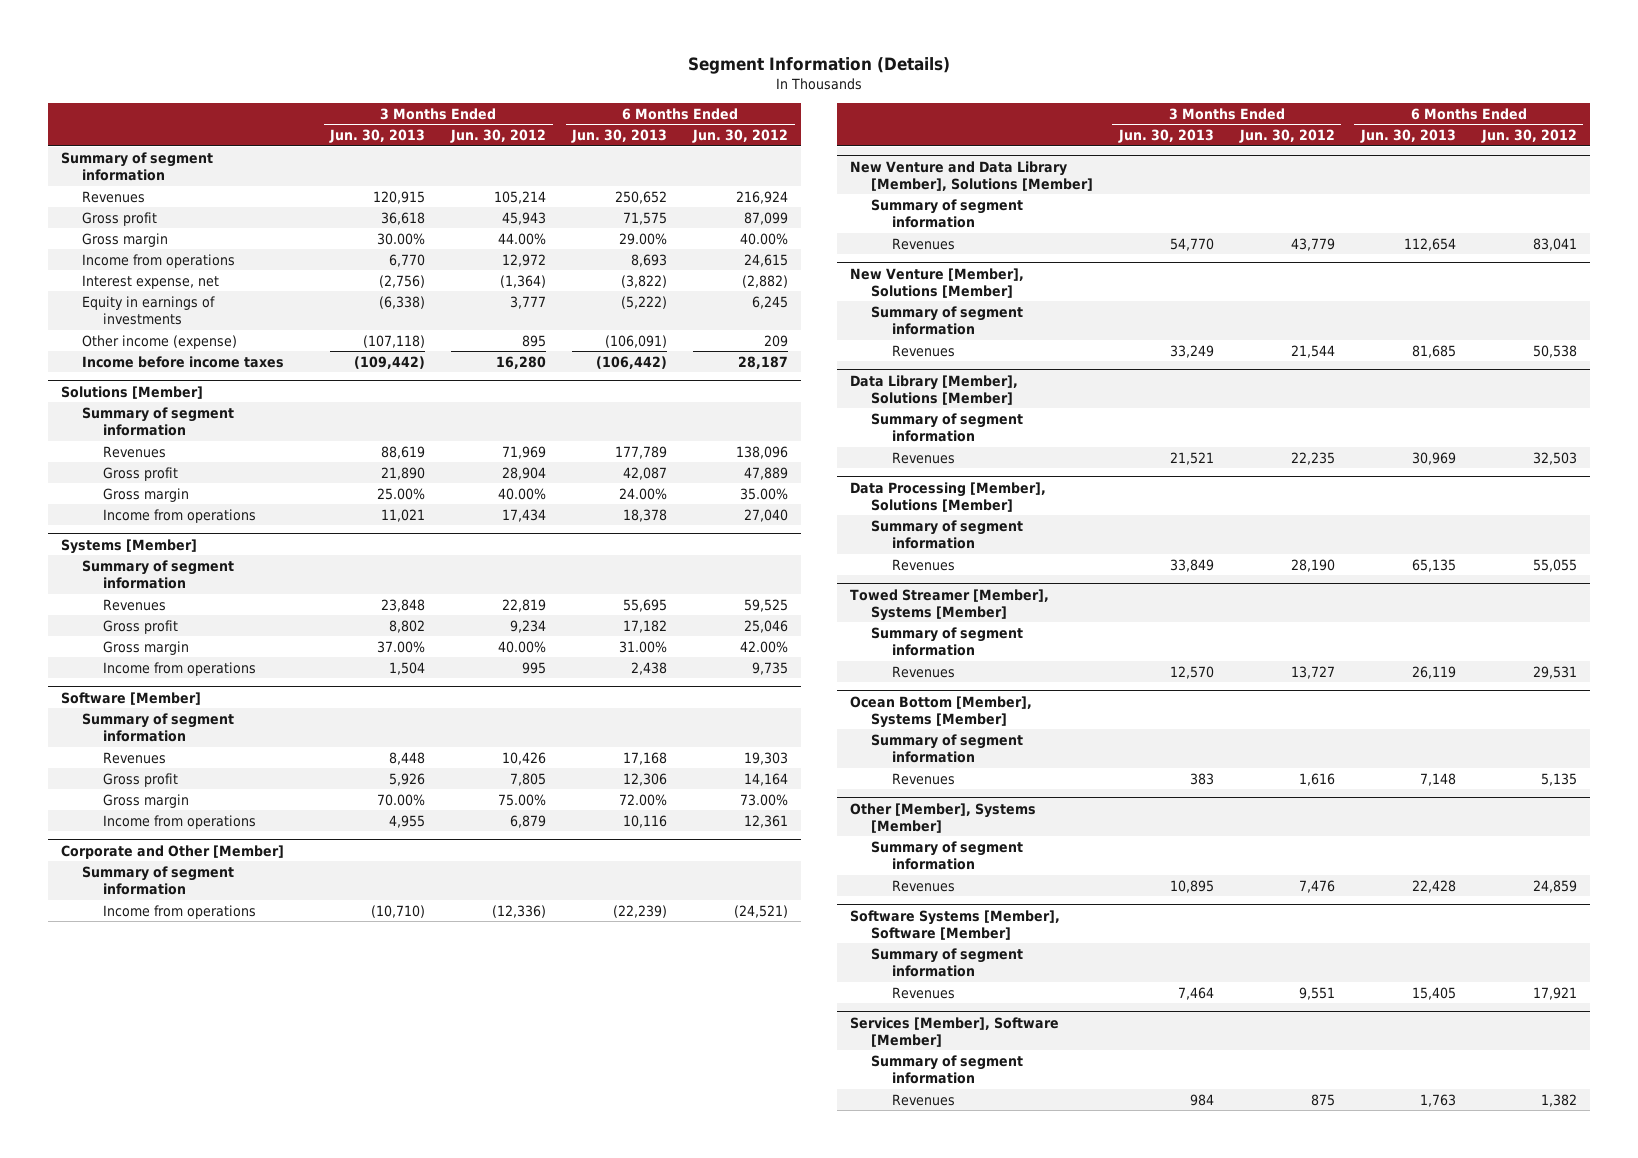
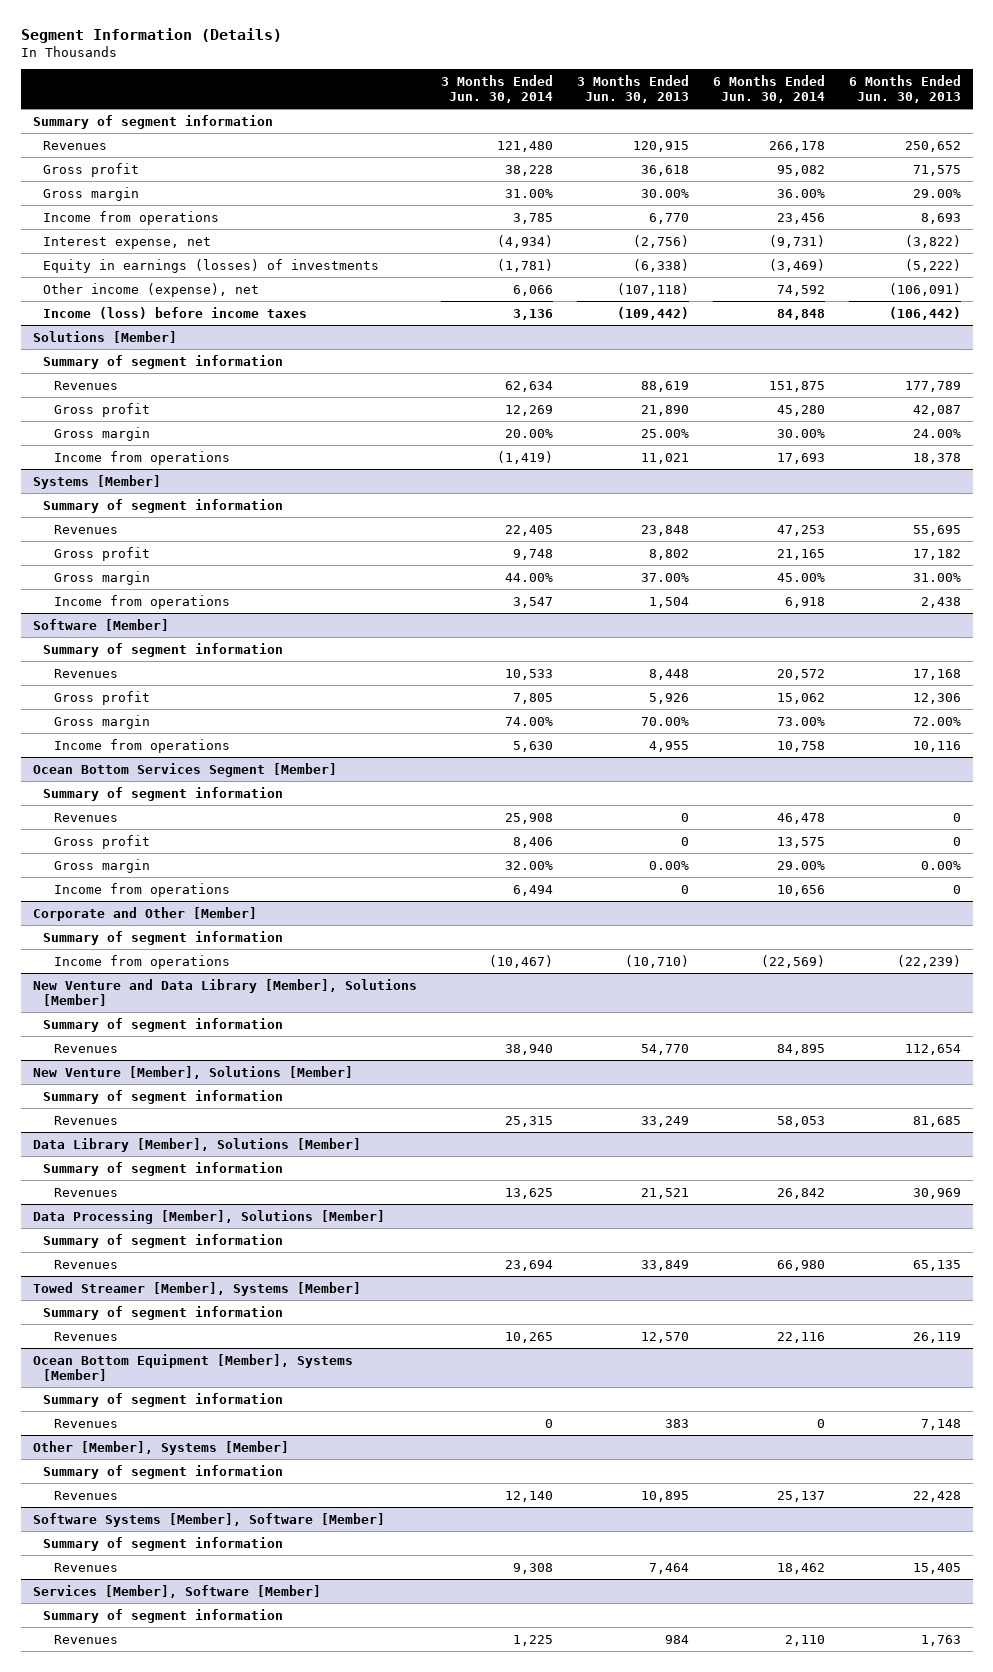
[450,129,547,144] Jun. 30, 2012 -> none
[692,129,789,144] Jun. 30, 2012 -> none
none -> [440,74,553,103] 3 Months Ended Jun. 30, 2014
none -> [712,74,825,103] 6 Months Ended Jun. 30, 2014
[82,295,216,326] Equity in earnings of investments -> [43,258,380,273] Equity in earnings (losses) of investments
[82,334,238,349] Other income (expense) -> [43,282,260,297] Other income (expense), net
[82,355,285,368] Income before income taxes -> [43,306,308,319] Income (loss) before income taxes
none -> [32,762,337,777] Ocean Bottom Services Segment [Member]
none -> [43,786,284,801] Summary of segment information
none -> [53,812,118,822] Revenues
none -> [53,834,150,849] Gross profit
none -> [53,858,150,873] Gross margin
none -> [53,882,230,897] Income from operations
[849,695,1032,728] Ocean Bottom [Member], Systems [Member] -> [32,1353,353,1381] Ocean Bottom Equipment [Member], Systems [Member]

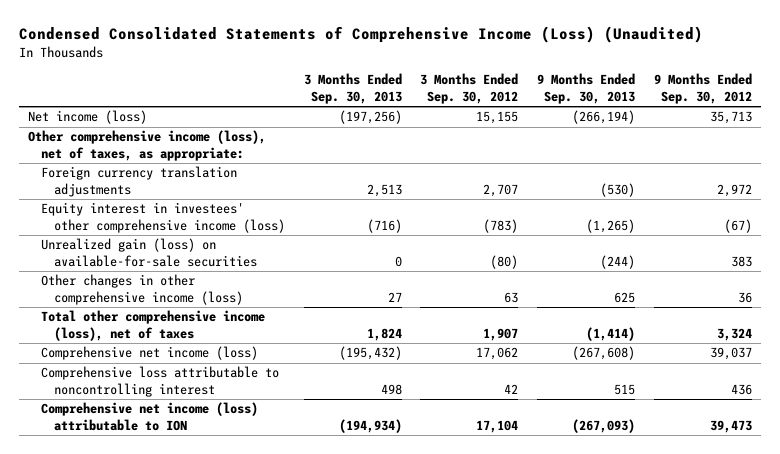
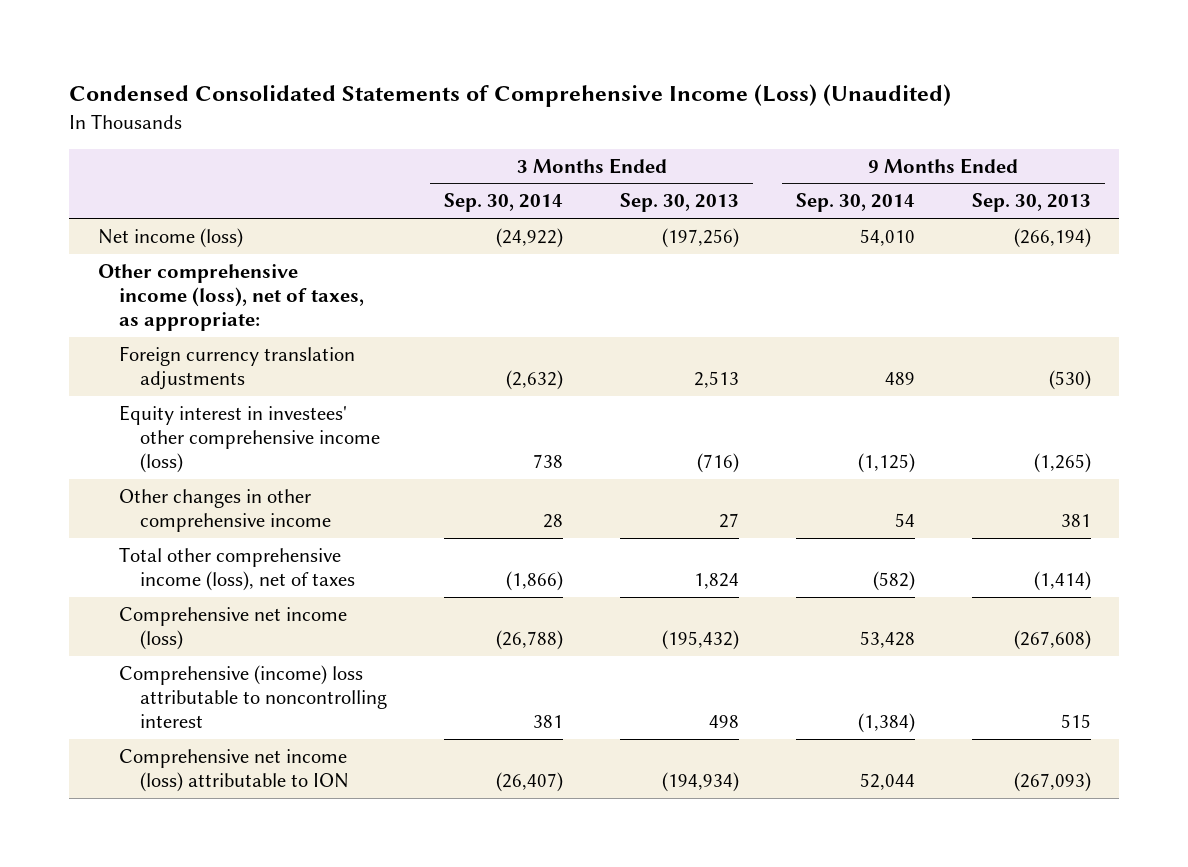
[420,73,519,104] 3 Months Ended Sep. 30, 2012 -> none
[653,73,752,104] 9 Months Ended Sep. 30, 2012 -> none
none -> [444,193,564,213] Sep. 30, 2014
none -> [795,193,915,213] Sep. 30, 2014
[41,238,258,267] Unrealized gain (loss) on available-for-sale securities -> none
[41,274,244,305] Other changes in other comprehensive income (loss) -> [119,488,332,532] Other changes in other comprehensive income
[614,291,636,303] 625 -> [1060,513,1091,527] 381
[41,366,280,397] Comprehensive loss attributable to noncontrolling interest -> [119,664,388,728] Comprehensive (income) loss attributable to noncontrolling interest

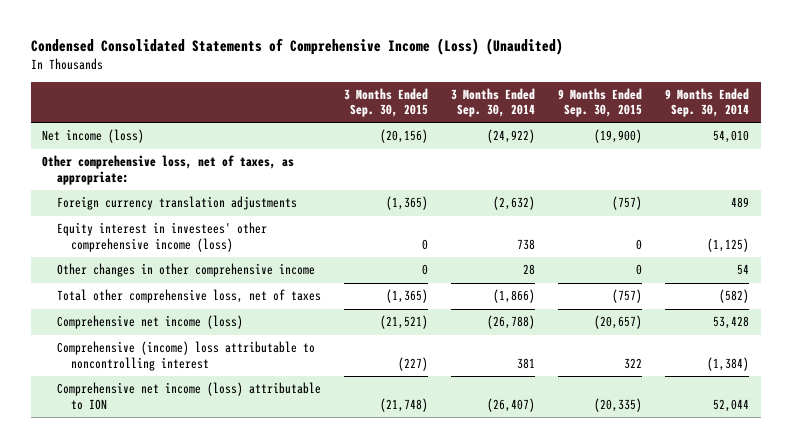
[619,193,739,213] Sep. 30, 2013 -> none
[971,193,1091,213] Sep. 30, 2013 -> none
none -> [343,87,428,118] 3 Months Ended Sep. 30, 2015
none -> [558,87,643,118] 9 Months Ended Sep. 30, 2015
[97,263,365,331] Other comprehensive income (loss), net of taxes, as appropriate: -> [42,155,295,185] Other comprehensive loss, net of taxes, as appropriate:
[119,546,356,591] Total other comprehensive income (loss), net of taxes -> [56,289,321,304] Total other comprehensive loss, net of taxes

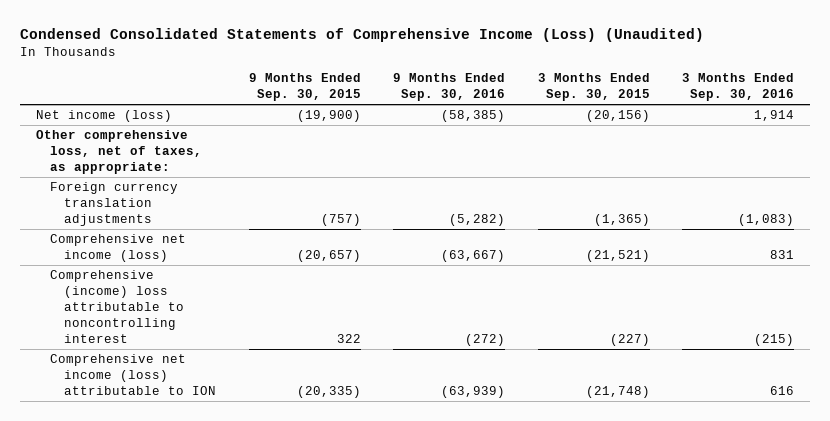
[451,87,536,118] 3 Months Ended Sep. 30, 2014 -> none
[665,87,750,118] 9 Months Ended Sep. 30, 2014 -> none
none -> [393,73,506,102] 9 Months Ended Sep. 30, 2016
none -> [682,73,795,102] 3 Months Ended Sep. 30, 2016
[56,222,267,252] Equity interest in investees' other comprehensive income (loss) -> none
[56,263,315,278] Other changes in other comprehensive income -> none
[56,289,321,304] Total other comprehensive loss, net of taxes -> none

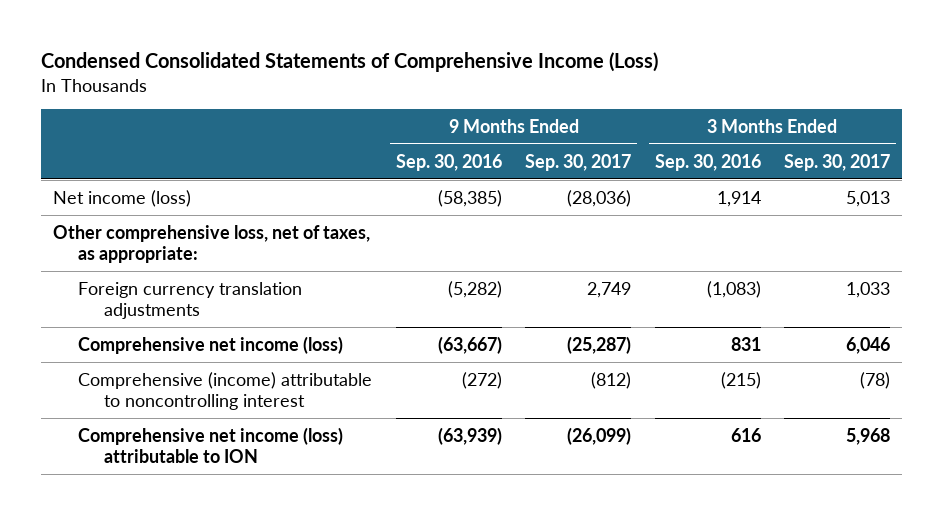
[19,27,704,42] Condensed Consolidated Statements of Comprehensive Income (Loss) (Unaudited) -> [41,52,659,73] Condensed Consolidated Statements of Comprehensive Income (Loss)
[248,73,361,102] 9 Months Ended Sep. 30, 2015 -> none
[537,73,650,102] 3 Months Ended Sep. 30, 2015 -> none
none -> [525,153,632,171] Sep. 30, 2017
none -> [784,153,891,171] Sep. 30, 2017
[49,270,185,344] Comprehensive (income) loss attributable to noncontrolling interest -> [78,371,373,411] Comprehensive (income) attributable to noncontrolling interest

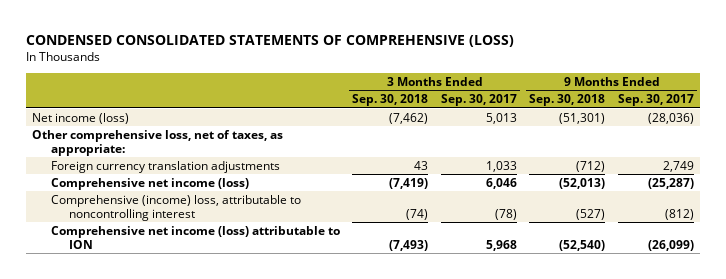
[41,52,659,73] Condensed Consolidated Statements of Comprehensive Income (Loss) -> [25,34,514,47] CONDENSED CONSOLIDATED STATEMENTS OF COMPREHENSIVE (LOSS)
[395,153,502,171] Sep. 30, 2016 -> none
[654,153,761,171] Sep. 30, 2016 -> none
none -> [352,94,429,107] Sep. 30, 2018
none -> [529,94,606,107] Sep. 30, 2018
[78,371,373,411] Comprehensive (income) attributable to noncontrolling interest -> [50,194,301,221] Comprehensive (income) loss, attributable to noncontrolling interest

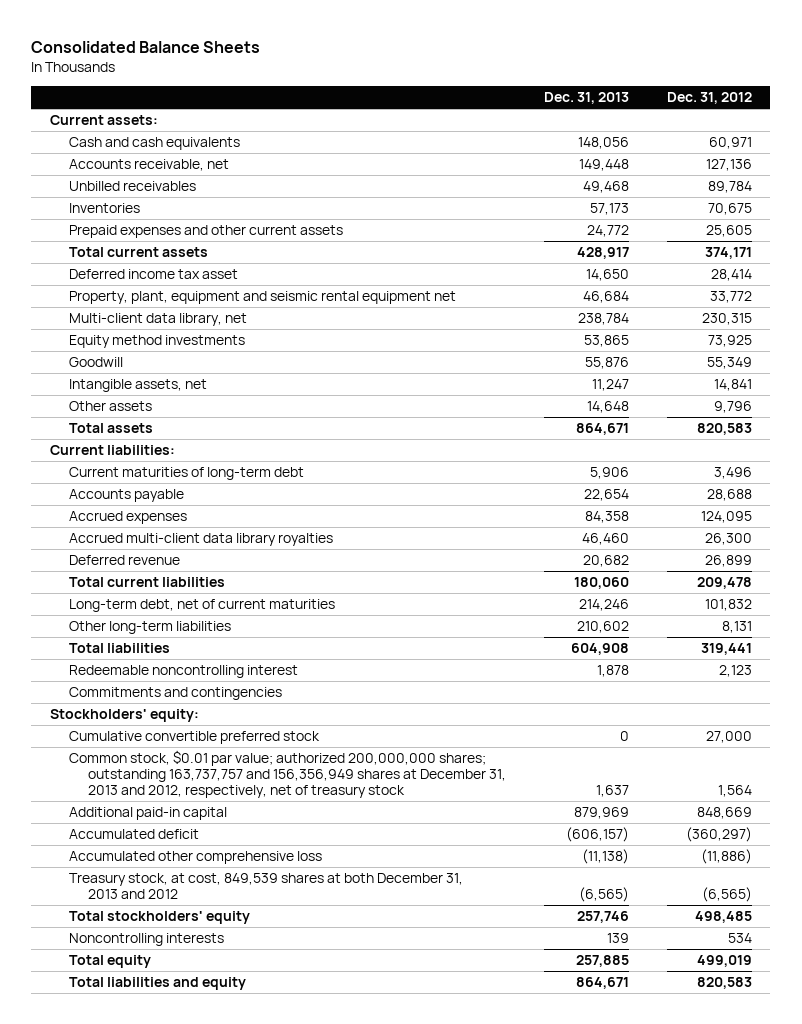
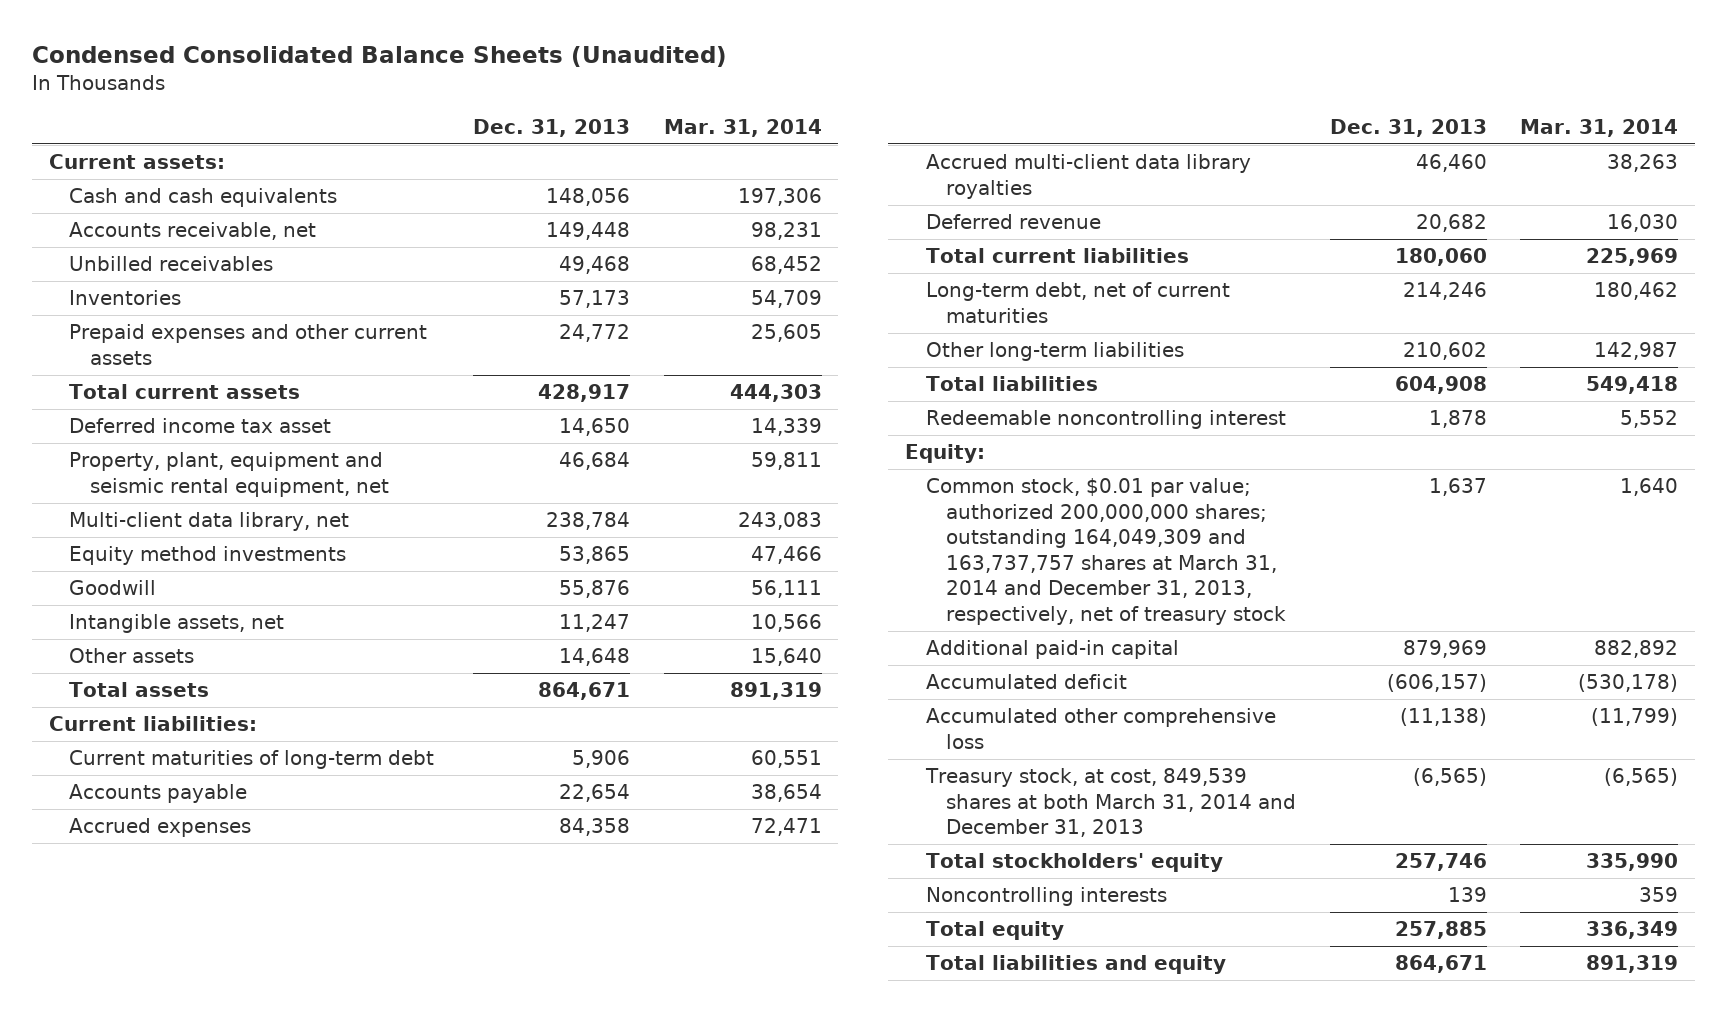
[31,40,261,53] Consolidated Balance Sheets -> [31,45,727,67] Condensed Consolidated Balance Sheets (Unaudited)
[666,91,752,104] Dec. 31, 2012 -> none
none -> [663,118,822,137] Mar. 31, 2014
[69,291,457,305] Property, plant, equipment and seismic rental equipment net -> [69,452,390,497] Property, plant, equipment and seismic rental equipment, net
[69,687,283,701] Commitments and contingencies -> none
[69,731,321,745] Cumulative convertible preferred stock -> none
[50,709,200,723] Stockholders' equity: -> [904,444,985,464] Equity:
[69,750,507,799] Common stock, $0.01 par value; authorized 200,000,000 shares; outstanding 163,737,757 and 156,356,949 shares at December 31, 2013 and 2012, respectively, net of treasury stock -> [925,478,1287,625] Common stock, $0.01 par value; authorized 200,000,000 shares; outstanding 164,049,309 and 163,737,757 shares at March 31, 2014 and December 31, 2013, respectively, net of treasury stock
[69,873,464,900] Treasury stock, at cost, 849,539 shares at both December 31, 2013 and 2012 -> [924,768,1297,838] Treasury stock, at cost, 849,539 shares at both March 31, 2014 and December 31, 2013

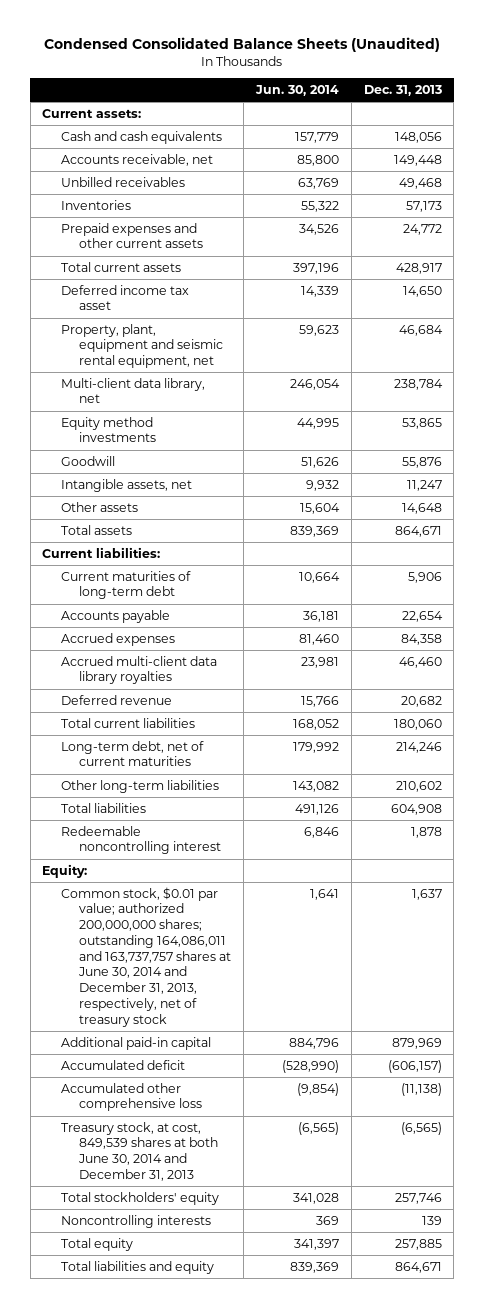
[663,118,822,137] Mar. 31, 2014 -> none
none -> [254,84,339,96] Jun. 30, 2014
[925,478,1287,625] Common stock, $0.01 par value; authorized 200,000,000 shares; outstanding 164,049,309 and 163,737,757 shares at March 31, 2014 and December 31, 2013, respectively, net of treasury stock -> [60,886,232,1027] Common stock, $0.01 par value; authorized 200,000,000 shares; outstanding 164,086,011 and 163,737,757 shares at June 30, 2014 and December 31, 2013, respectively, net of treasury stock
[924,768,1297,838] Treasury stock, at cost, 849,539 shares at both March 31, 2014 and December 31, 2013 -> [60,1121,219,1181] Treasury stock, at cost, 849,539 shares at both June 30, 2014 and December 31, 2013

